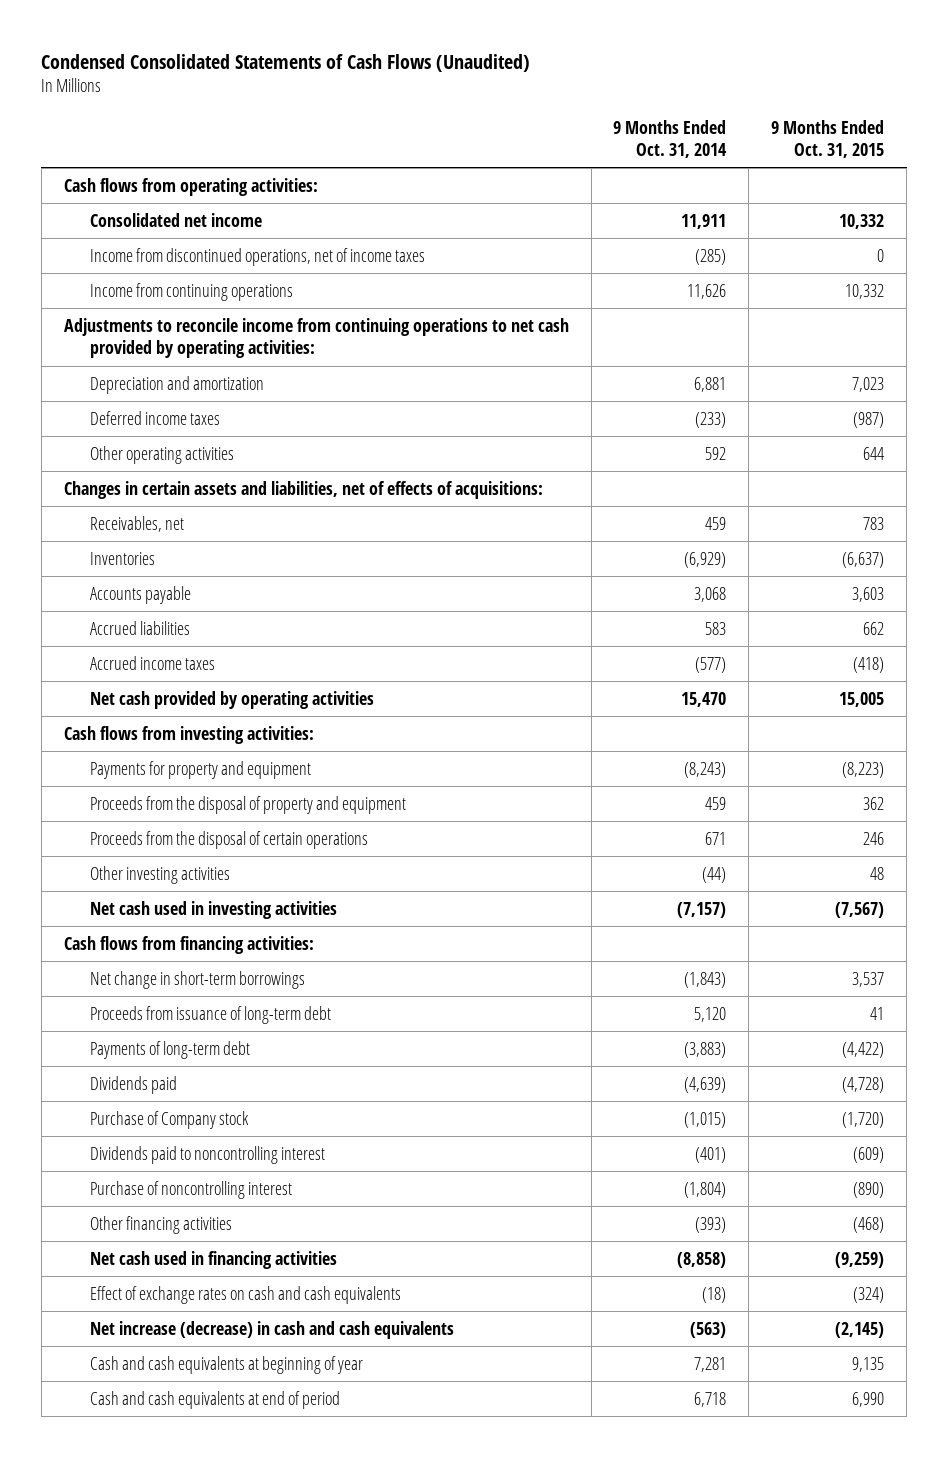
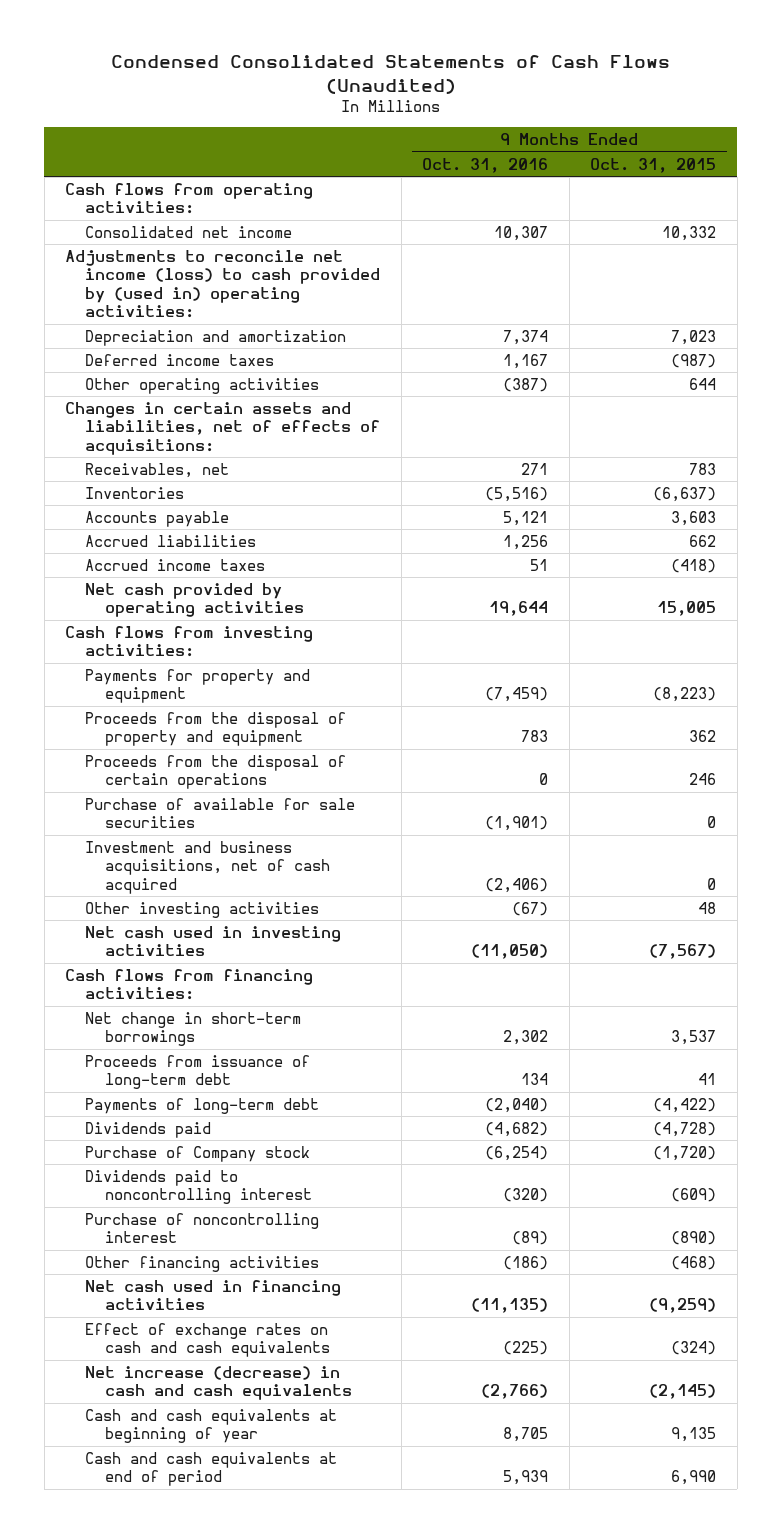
[613,119,728,159] 9 Months Ended Oct. 31, 2014 -> none
none -> [422,157,549,173] Oct. 31, 2016
[90,247,426,266] Income from discontinued operations, net of income taxes -> none
[90,282,294,301] Income from continuing operations -> none
[63,317,569,359] Adjustments to reconcile income from continuing operations to net cash provided by operating activities: -> [65,249,381,319] Adjustments to reconcile net income (loss) to cash provided by (used in) operating activities:
none -> [85,797,356,829] Purchase of available for sale securities
none -> [85,840,330,894] Investment and business acquisitions, net of cash acquired

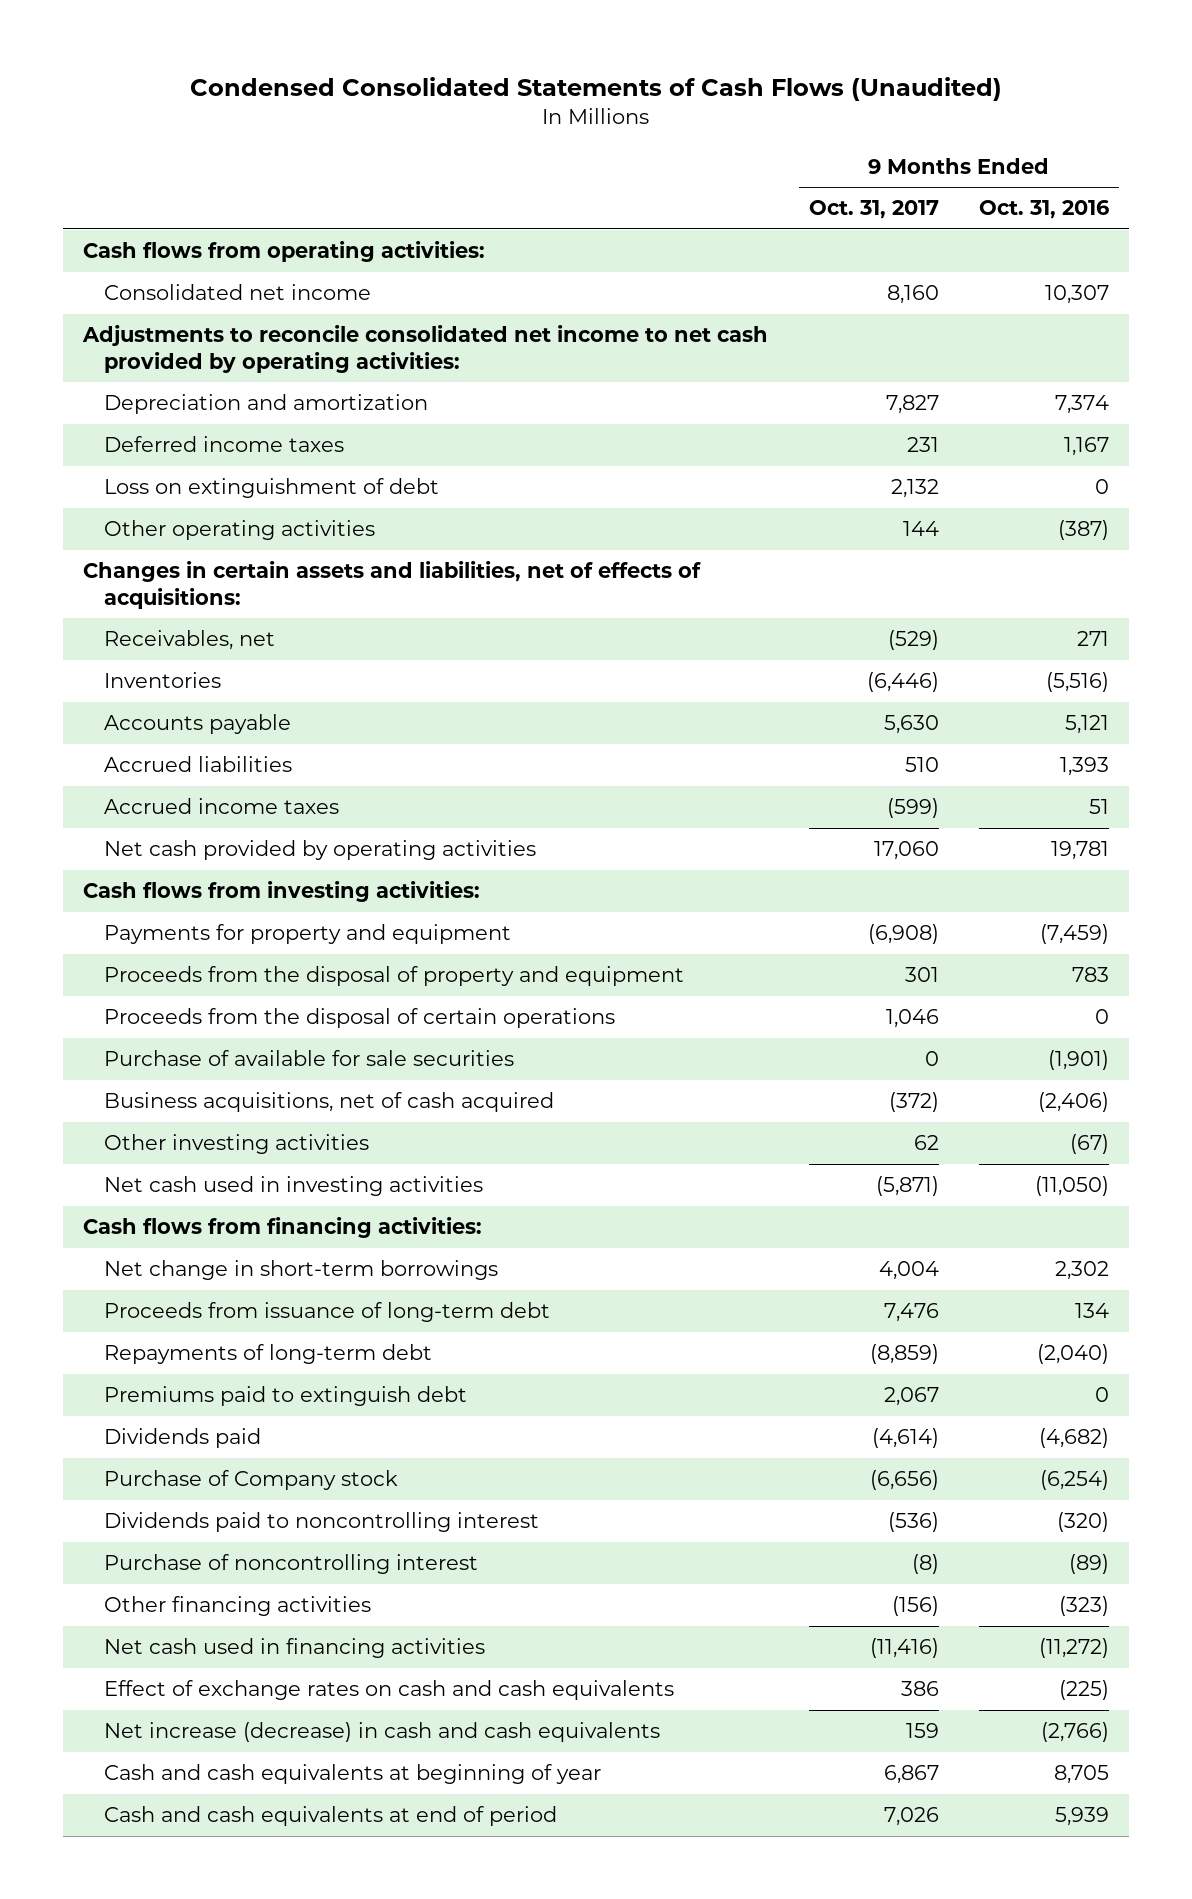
[590,157,717,173] Oct. 31, 2015 -> none
none -> [808,200,939,220] Oct. 31, 2017
[65,249,381,319] Adjustments to reconcile net income (loss) to cash provided by (used in) operating activities: -> [82,325,769,373] Adjustments to reconcile consolidated net income to net cash provided by operating activities:
none -> [103,478,439,499] Loss on extinguishment of debt
[503,534,549,550] 1,256 -> [1059,757,1109,777] 1,393
[489,601,549,617] 19,644 -> [1050,841,1109,861] 19,781
[85,840,330,894] Investment and business acquisitions, net of cash acquired -> [103,1092,554,1113] Business acquisitions, net of cash acquired
[85,1097,320,1114] Payments of long-term debt -> [103,1344,432,1365] Repayments of long-term debt
none -> [103,1386,467,1407] Premiums paid to extinguish debt
[503,1255,549,1270] (186) -> [1058,1596,1109,1617] (323)
[471,1298,549,1314] (11,135) -> [1038,1638,1109,1659] (11,272)

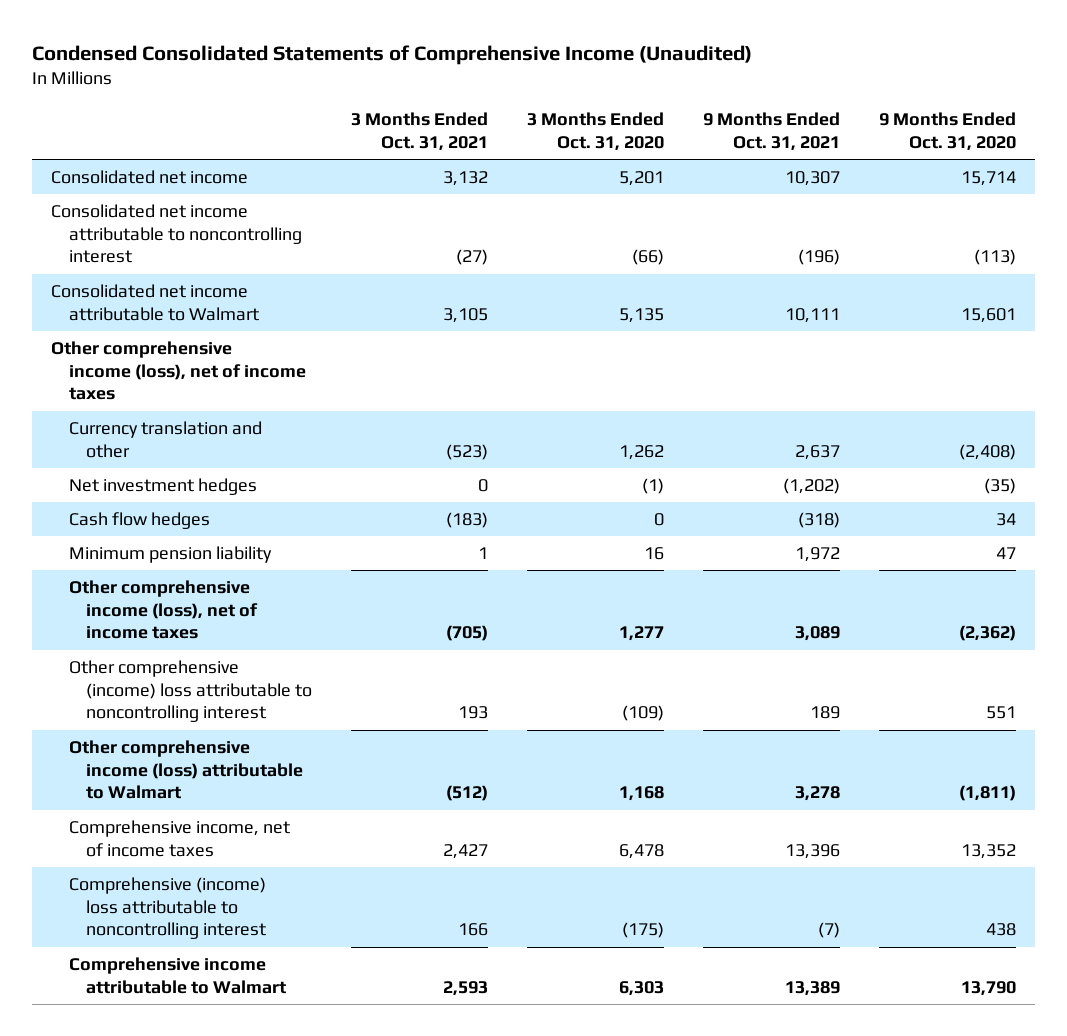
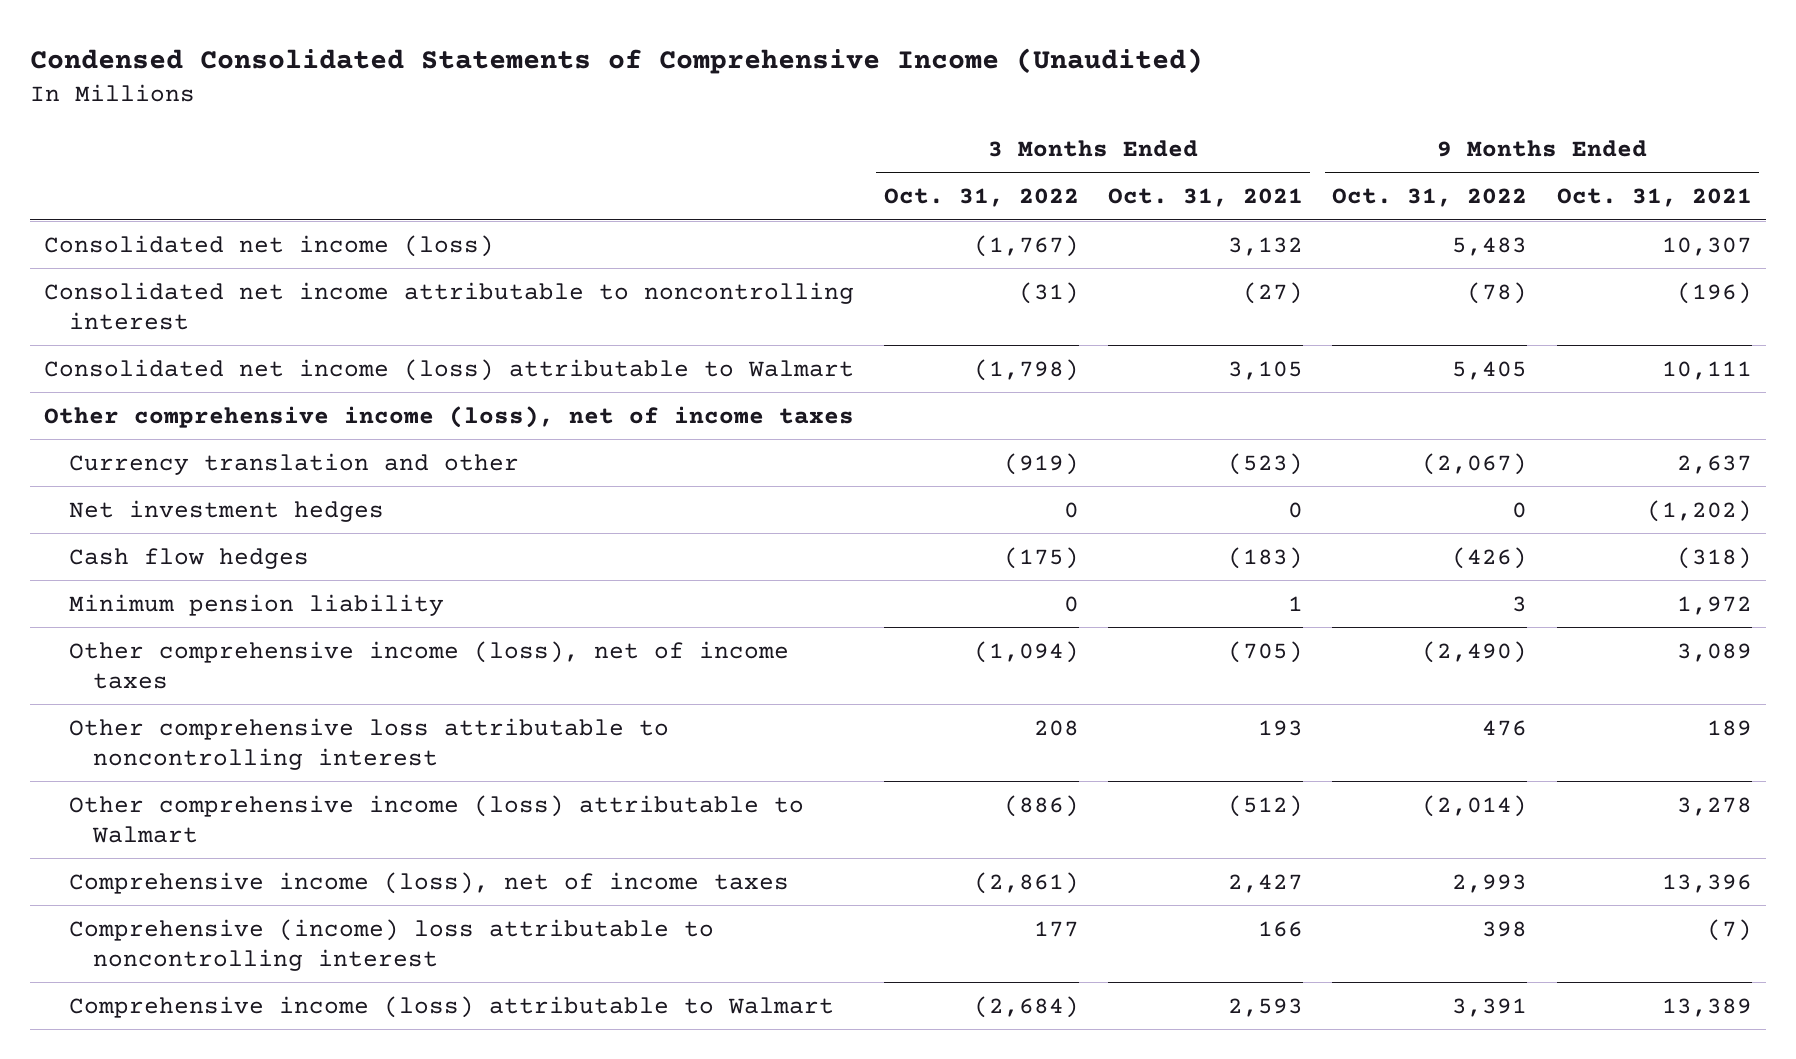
[526,112,664,151] 3 Months Ended Oct. 31, 2020 -> none
[878,112,1016,151] 9 Months Ended Oct. 31, 2020 -> none
none -> [883,188,1079,208] Oct. 31, 2022
none -> [1332,188,1528,208] Oct. 31, 2022
[51,170,249,185] Consolidated net income -> [44,234,495,257] Consolidated net income (loss)
[51,284,259,321] Consolidated net income attributable to Walmart -> [44,358,855,381] Consolidated net income (loss) attributable to Walmart
[68,660,313,723] Other comprehensive (income) loss attributable to noncontrolling interest -> [68,717,669,771] Other comprehensive loss attributable to noncontrolling interest
[68,820,290,857] Comprehensive income, net of income taxes -> [68,871,789,894] Comprehensive income (loss), net of income taxes
[68,957,287,994] Comprehensive income attributable to Walmart -> [68,995,834,1018] Comprehensive income (loss) attributable to Walmart

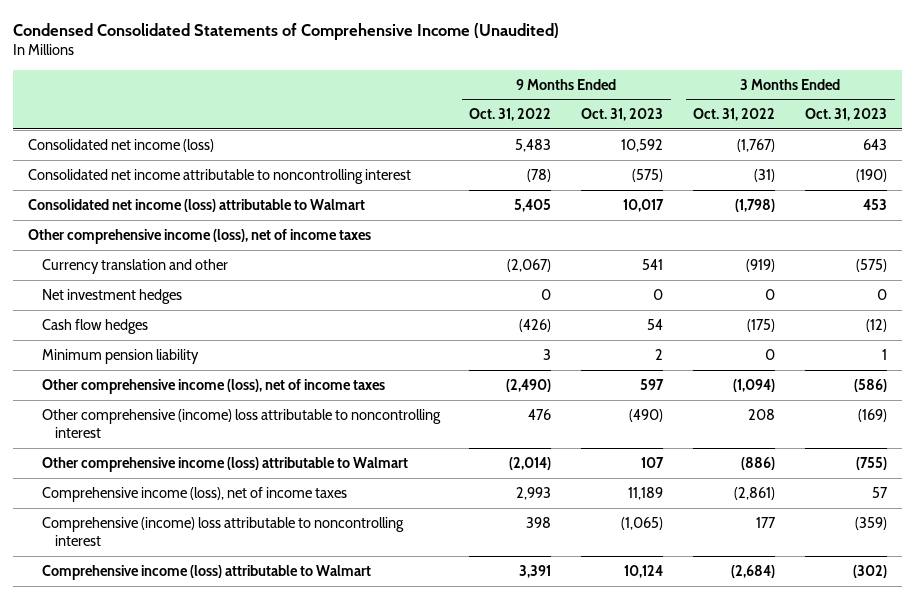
[1108,188,1304,208] Oct. 31, 2021 -> none
[1556,188,1752,208] Oct. 31, 2021 -> none
none -> [581,108,664,122] Oct. 31, 2023
none -> [805,108,888,122] Oct. 31, 2023
[68,717,669,771] Other comprehensive loss attributable to noncontrolling interest -> [41,408,441,439] Other comprehensive (income) loss attributable to noncontrolling interest

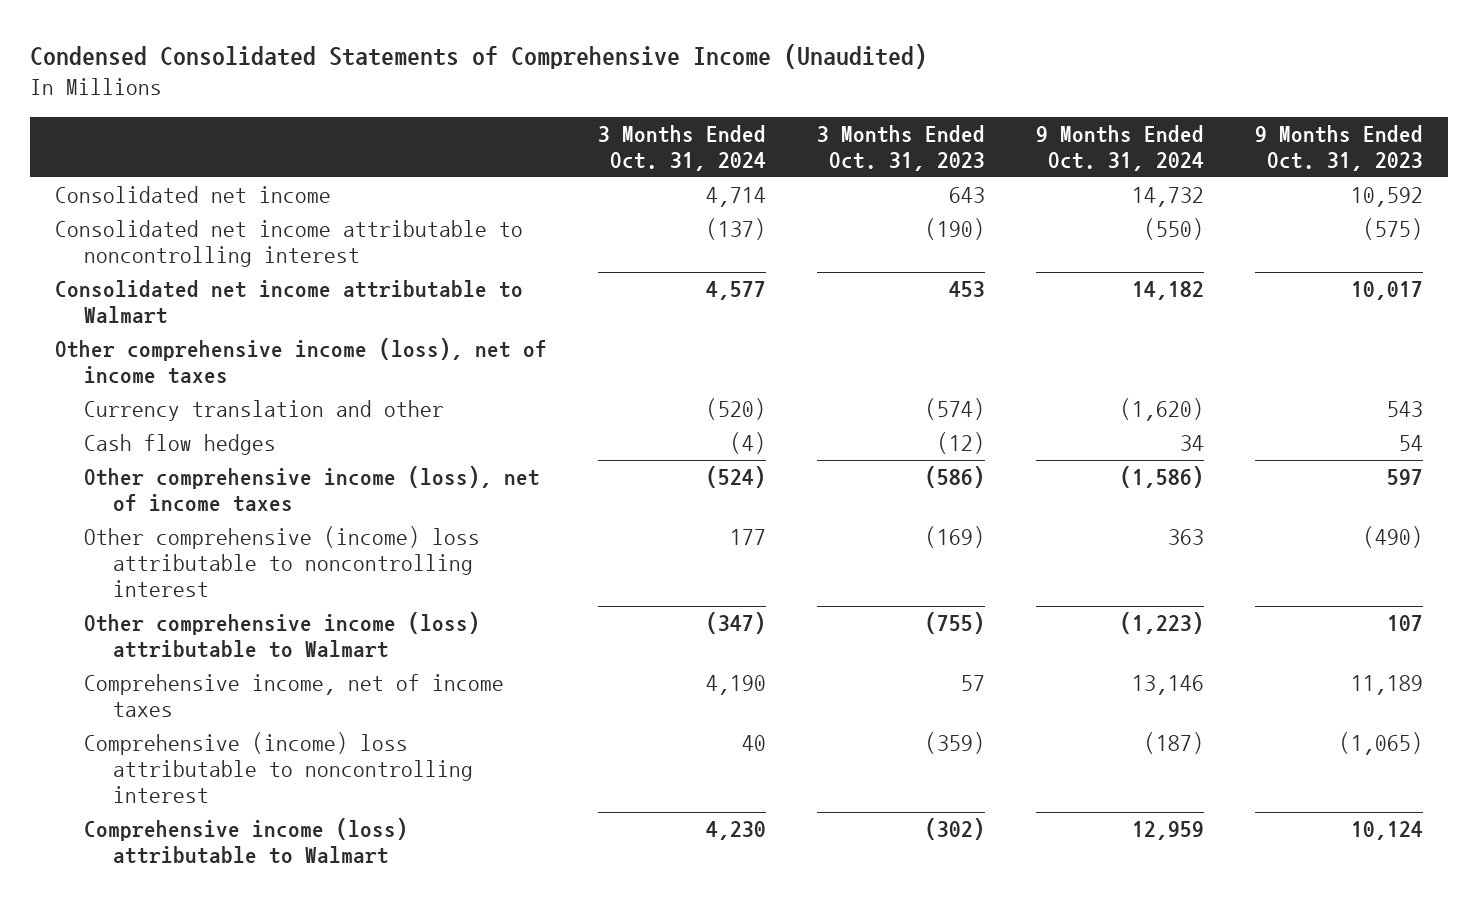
[469,108,552,122] Oct. 31, 2022 -> none
[693,108,776,122] Oct. 31, 2022 -> none
none -> [598,124,767,171] 3 Months Ended Oct. 31, 2024
none -> [1035,124,1204,171] 9 Months Ended Oct. 31, 2024
[27,138,214,152] Consolidated net income (loss) -> [55,185,332,203] Consolidated net income
[27,198,365,212] Consolidated net income (loss) attributable to Walmart -> [55,279,524,325] Consolidated net income attributable to Walmart
[41,288,182,304] Net investment hedges -> none
[642,258,664,270] 541 -> [1386,400,1423,417] 543
[856,258,888,272] (575) -> [925,397,986,420] (574)
[41,348,199,364] Minimum pension liability -> none
[41,486,347,502] Comprehensive income (loss), net of income taxes -> [83,673,504,718] Comprehensive income, net of income taxes

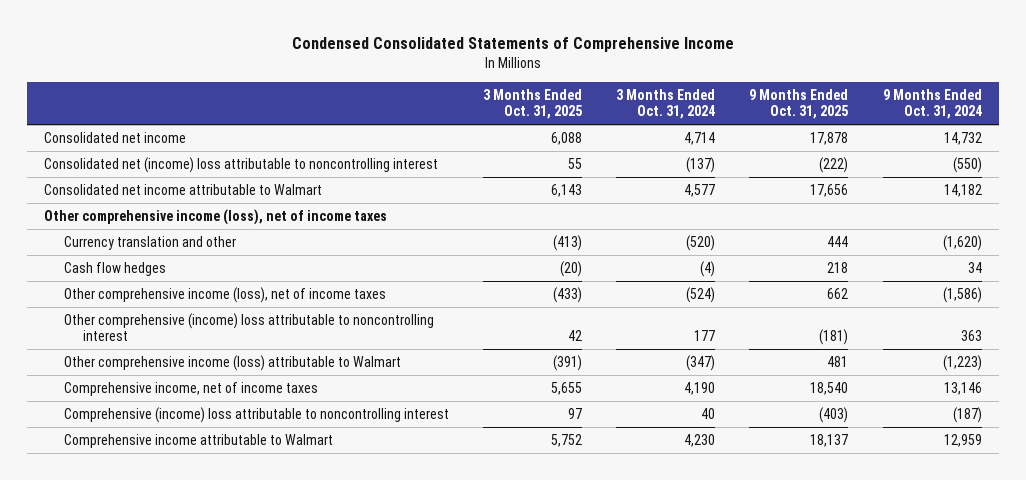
[29,44,927,70] Condensed Consolidated Statements of Comprehensive Income (Unaudited) -> [291,36,734,52] Condensed Consolidated Statements of Comprehensive Income
[817,124,986,171] 3 Months Ended Oct. 31, 2023 -> none
[1254,124,1423,171] 9 Months Ended Oct. 31, 2023 -> none
none -> [482,88,582,120] 3 Months Ended Oct. 31, 2025
none -> [749,88,849,120] 9 Months Ended Oct. 31, 2025
[55,219,524,268] Consolidated net income attributable to noncontrolling interest -> [44,156,439,173] Consolidated net (income) loss attributable to noncontrolling interest
[83,817,408,865] Comprehensive income (loss) attributable to Walmart -> [63,433,333,448] Comprehensive income attributable to Walmart

